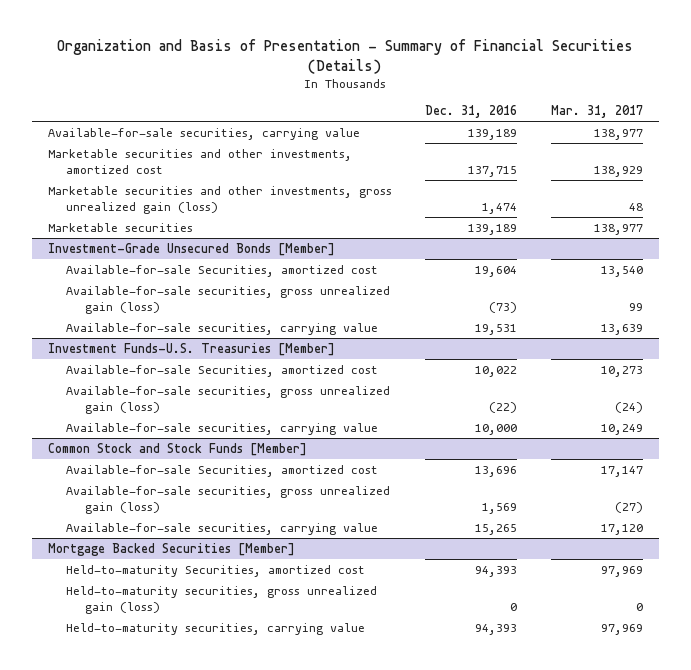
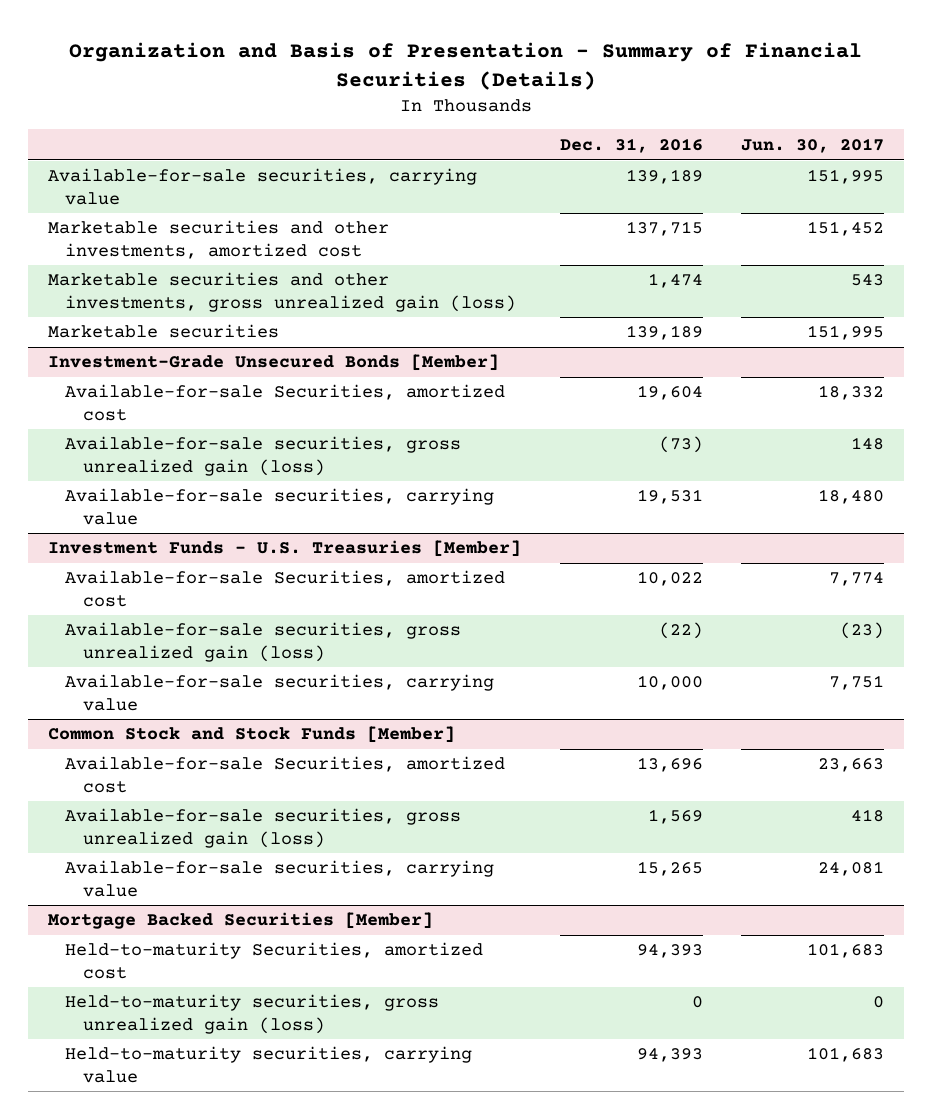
[550,105,643,119] Mar. 31, 2017 -> none
none -> [741,137,885,153] Jun. 30, 2017
[48,342,336,356] Investment Funds-U.S. Treasuries [Member] -> [47,540,521,558] Investment Funds - U.S. Treasuries [Member]

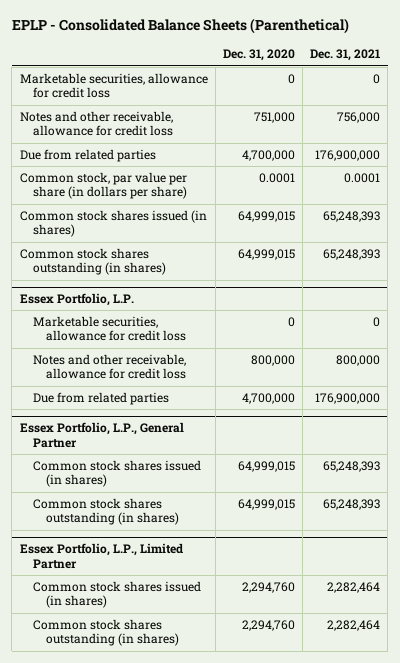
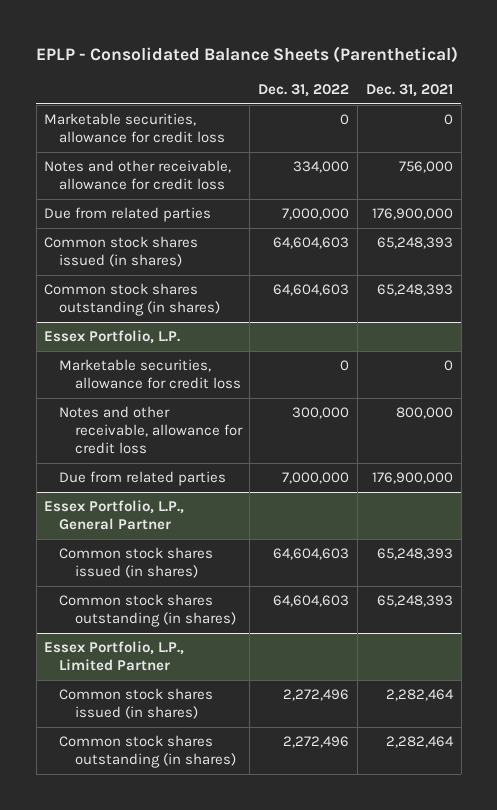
[222,49,295,62] Dec. 31, 2020 -> none
none -> [258,84,350,98] Dec. 31, 2022
[19,171,187,200] Common stock, par value per share (in dollars per share) -> none

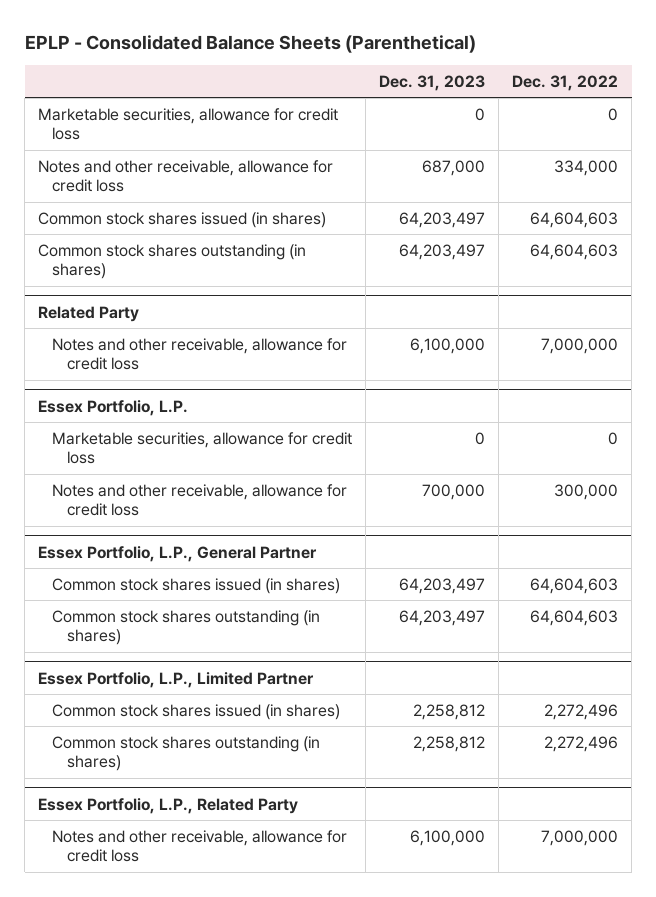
[365,84,453,98] Dec. 31, 2021 -> none
none -> [379,75,486,92] Dec. 31, 2023
[44,207,212,223] Due from related parties -> none
none -> [38,305,140,322] Related Party
none -> [52,337,348,371] Notes and other receivable, allowance for credit loss
[59,471,227,487] Due from related parties -> none
none -> [38,797,299,814] Essex Portfolio, L.P., Related Party
none -> [52,829,348,863] Notes and other receivable, allowance for credit loss

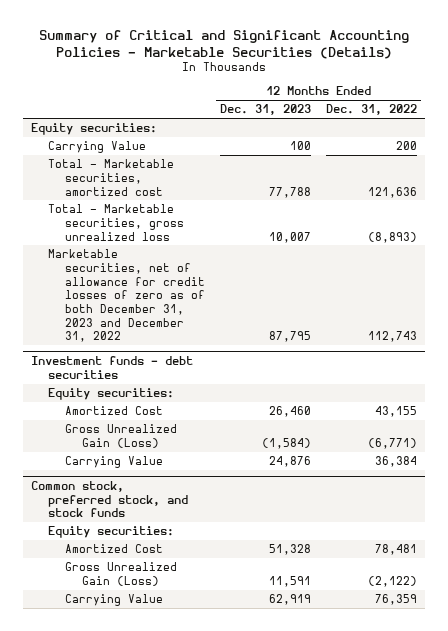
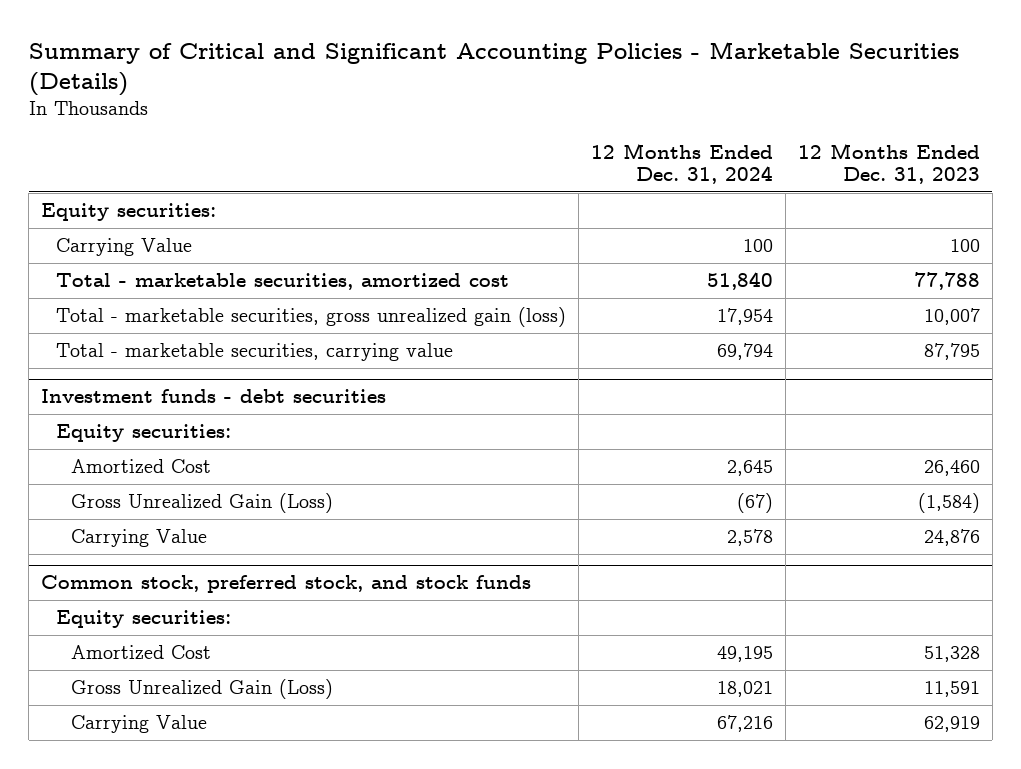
[326,104,418,116] Dec. 31, 2022 -> none
none -> [591,142,774,185] 12 Months Ended Dec. 31, 2024
[47,159,174,196] Total - Marketable securities, amortized cost -> [56,273,510,291] Total - marketable securities, amortized cost
[47,204,184,241] Total - Marketable securities, gross unrealized loss -> [56,307,567,328] Total - marketable securities, gross unrealized gain (loss)
[47,249,205,343] Marketable securities, net of allowance for credit losses of zero as of both December 31, 2023 and December 31, 2022 -> [56,343,454,362] Total - marketable securities, carrying value

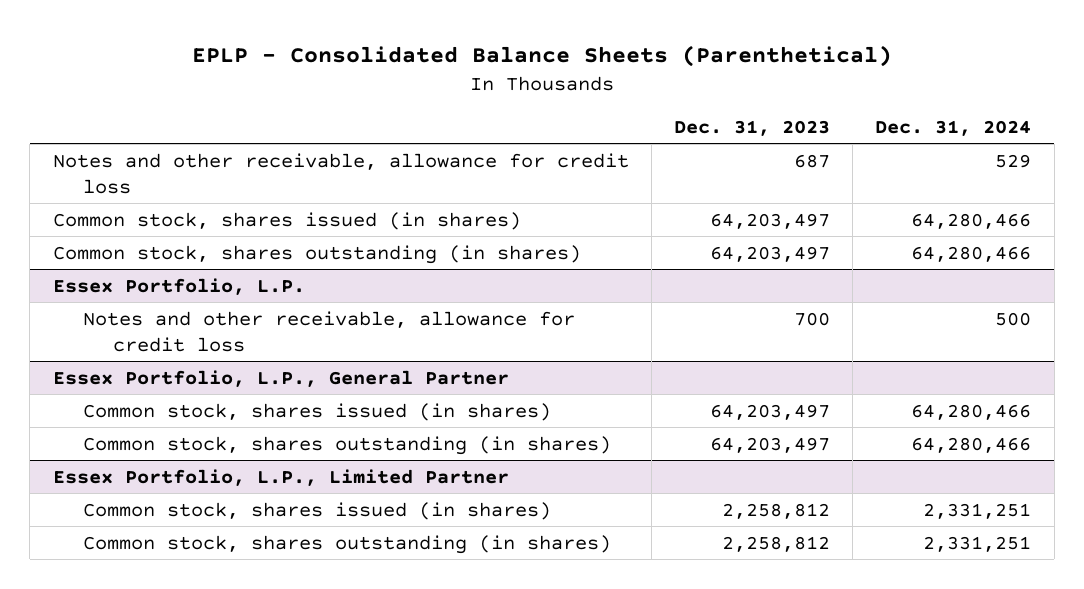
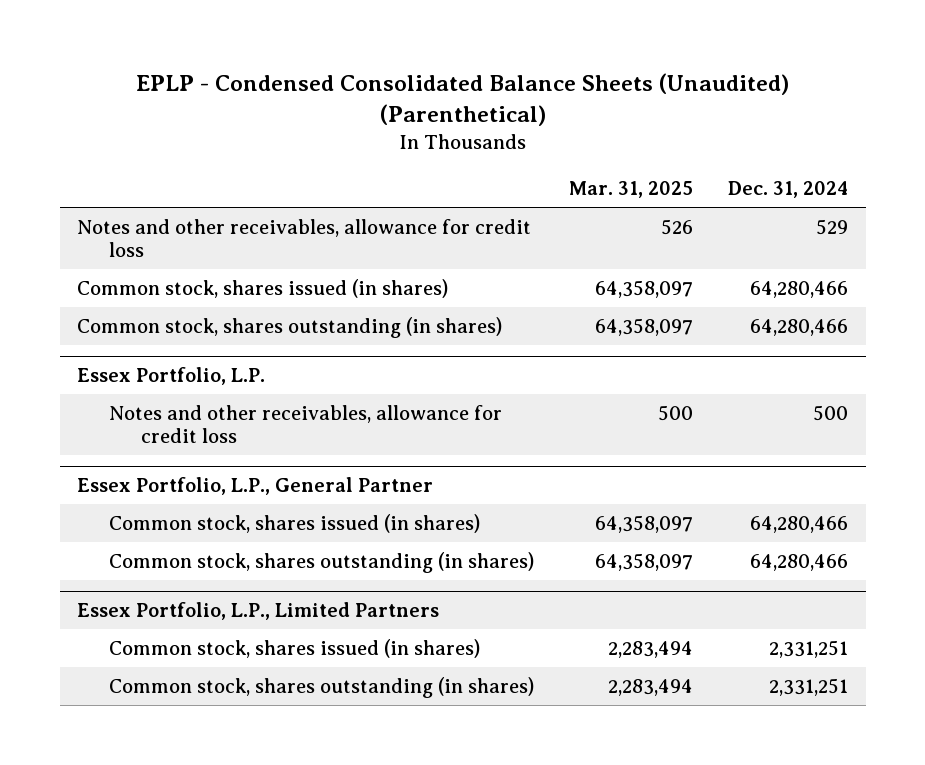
[191,44,892,67] EPLP - Consolidated Balance Sheets (Parenthetical) -> [135,73,789,127] EPLP - Condensed Consolidated Balance Sheets (Unaudited) (Parenthetical)
[673,119,830,136] Dec. 31, 2023 -> none
none -> [569,181,694,199] Mar. 31, 2025
[52,152,629,194] Notes and other receivable, allowance for credit loss -> [77,218,532,258] Notes and other receivables, allowance for credit loss
[82,310,575,352] Notes and other receivable, allowance for credit loss -> [109,404,503,444] Notes and other receivables, allowance for credit loss
[52,468,509,486] Essex Portfolio, L.P., Limited Partner -> [77,602,440,621] Essex Portfolio, L.P., Limited Partners

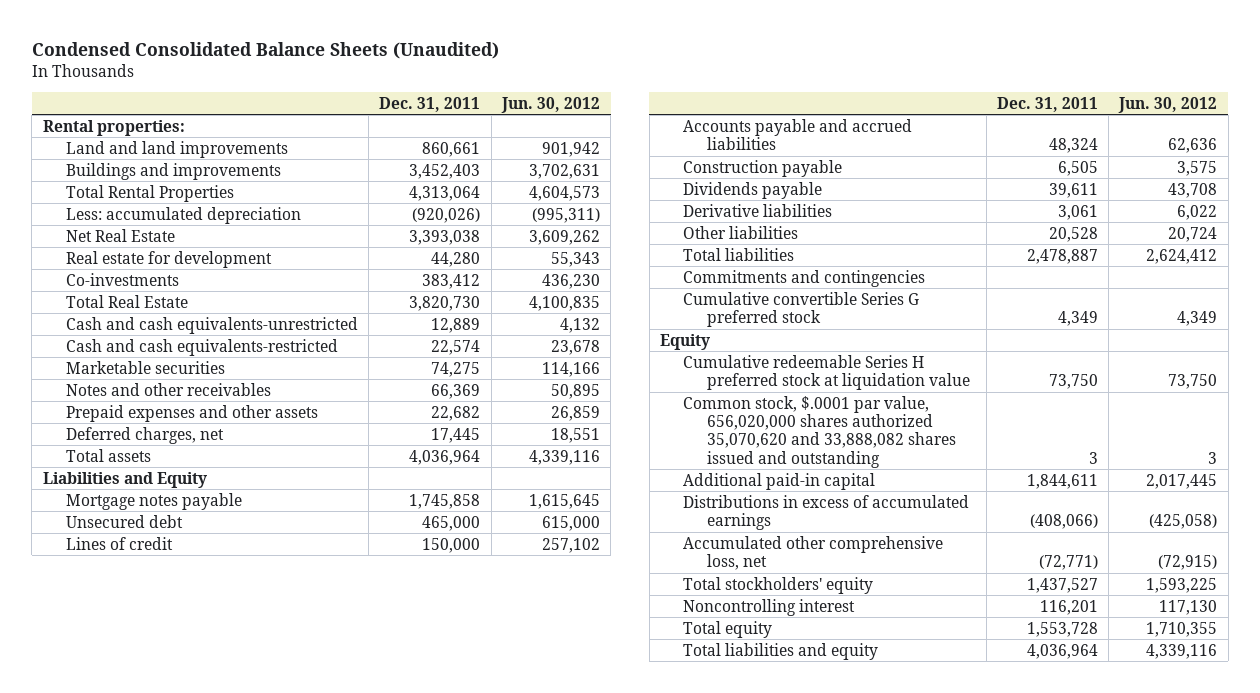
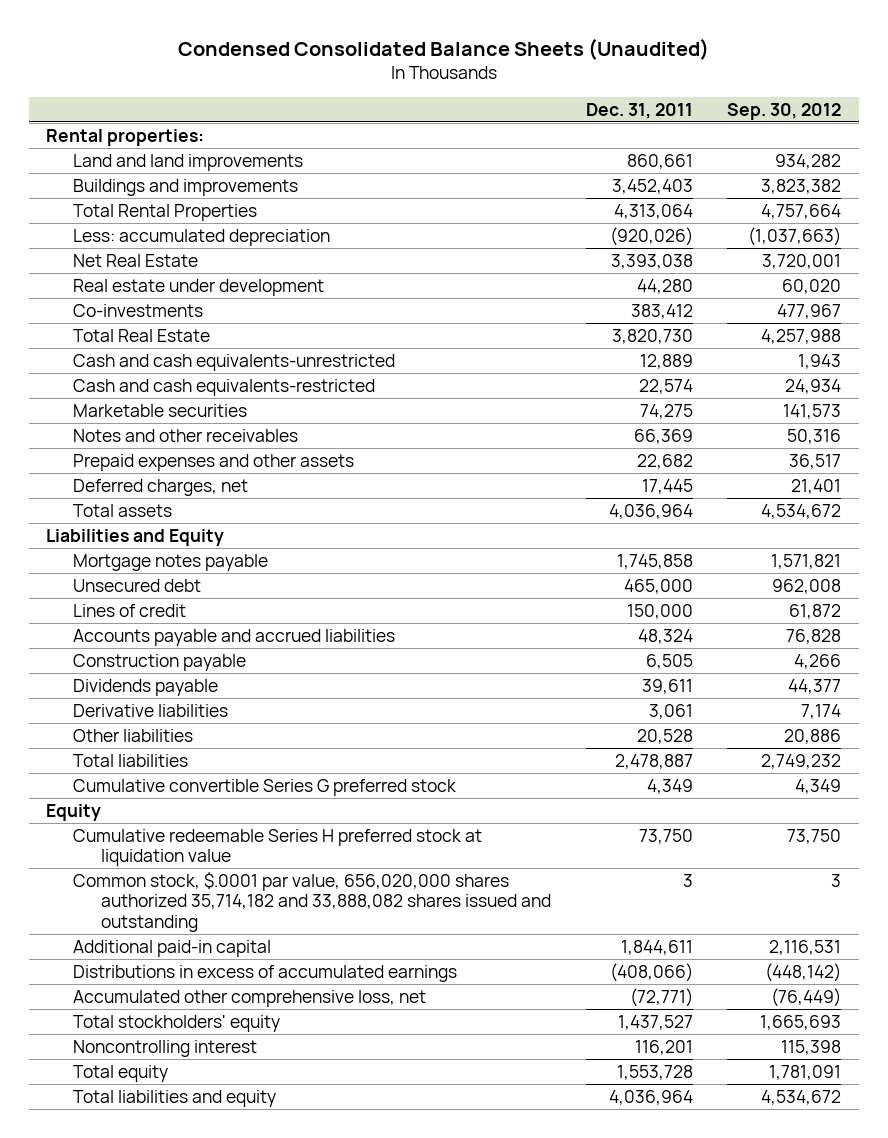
[500,96,600,113] Jun. 30, 2012 -> none
none -> [727,102,842,120] Sep. 30, 2012
[65,250,272,268] Real estate for development -> [73,278,325,296] Real estate under development
[683,269,926,287] Commitments and contingencies -> none
[683,395,956,468] Common stock, $.0001 par value, 656,020,000 shares authorized 35,070,620 and 33,888,082 shares issued and outstanding -> [73,871,551,932] Common stock, $.0001 par value, 656,020,000 shares authorized 35,714,182 and 33,888,082 shares issued and outstanding

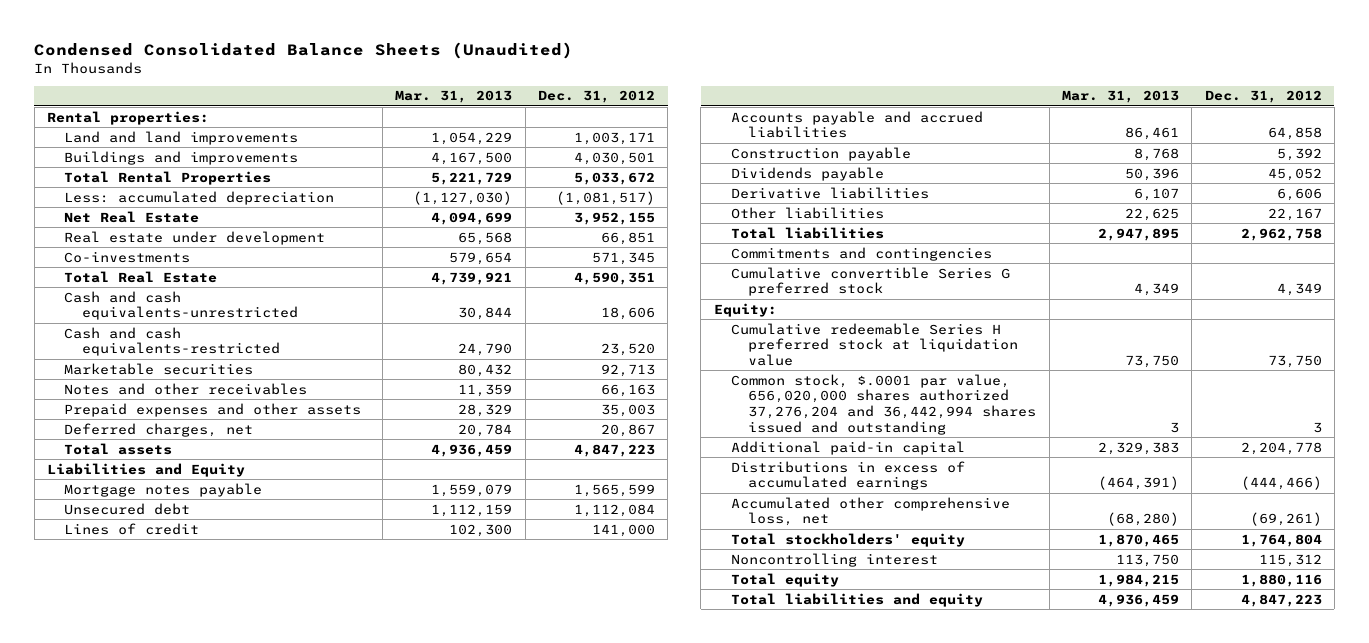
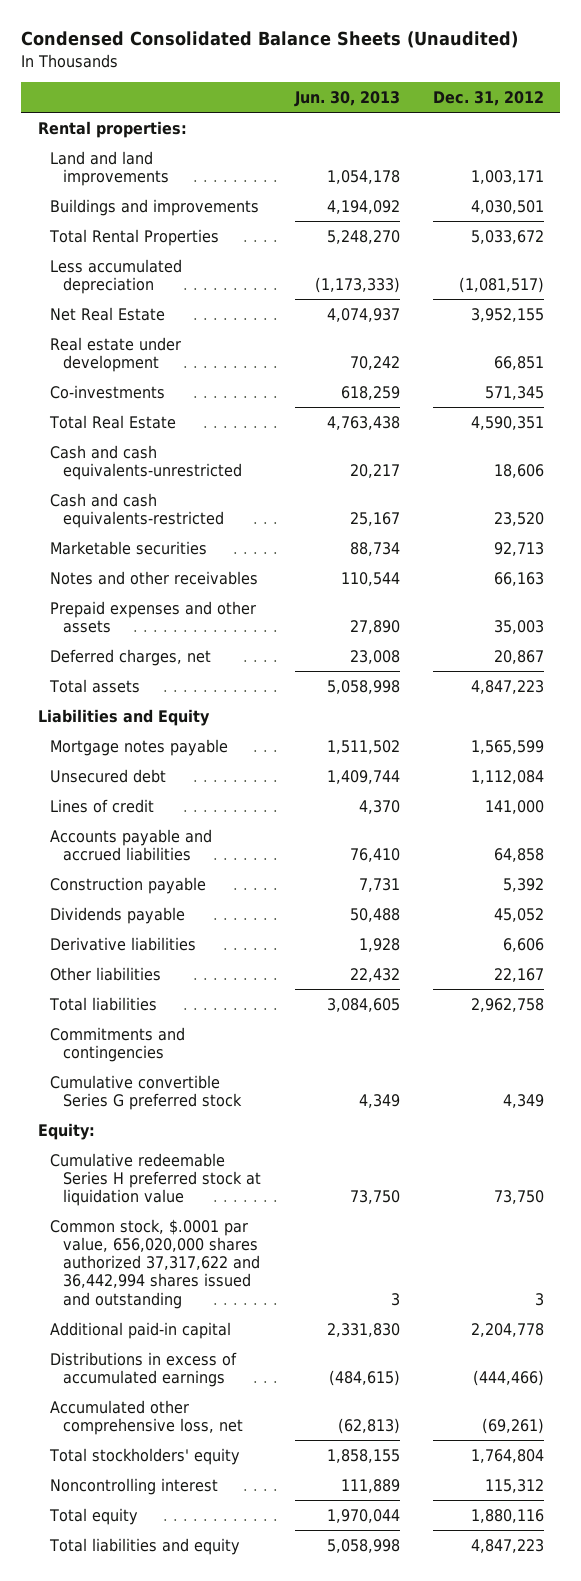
[395,90,513,104] Mar. 31, 2013 -> none
none -> [293,91,400,108] Jun. 30, 2013
[64,190,335,205] Less: accumulated depreciation -> [50,258,183,294] Less accumulated depreciation
[730,373,1037,435] Common stock, $.0001 par value, 656,020,000 shares authorized 37,276,204 and 36,442,994 shares issued and outstanding -> [50,1218,261,1309] Common stock, $.0001 par value, 656,020,000 shares authorized 37,317,622 and 36,442,994 shares issued and outstanding

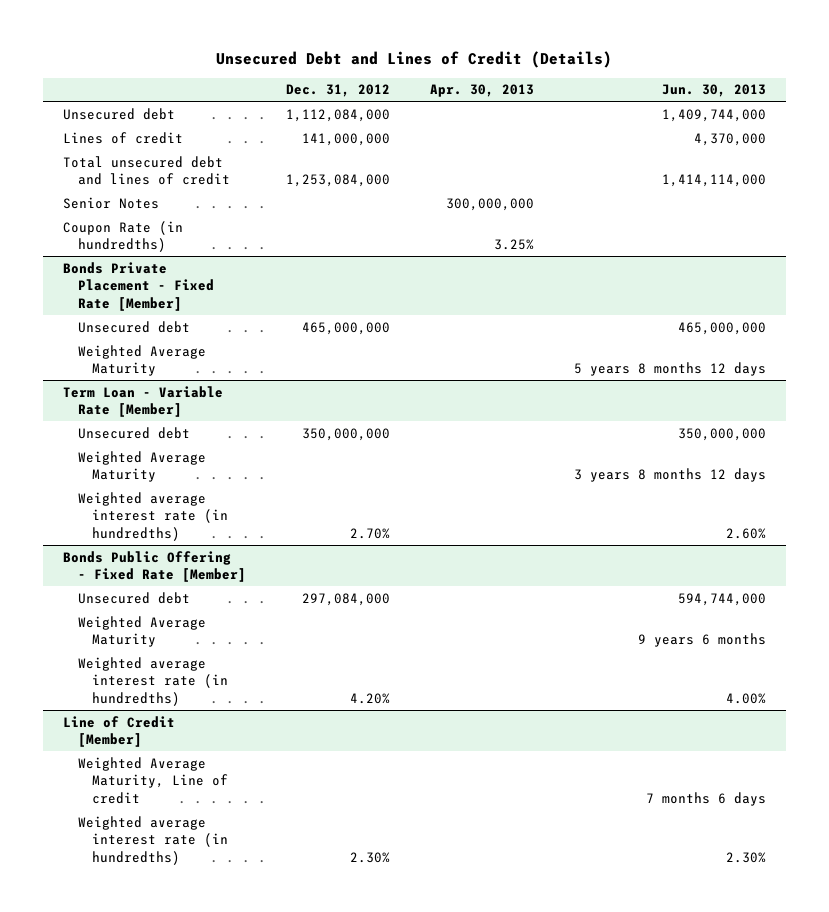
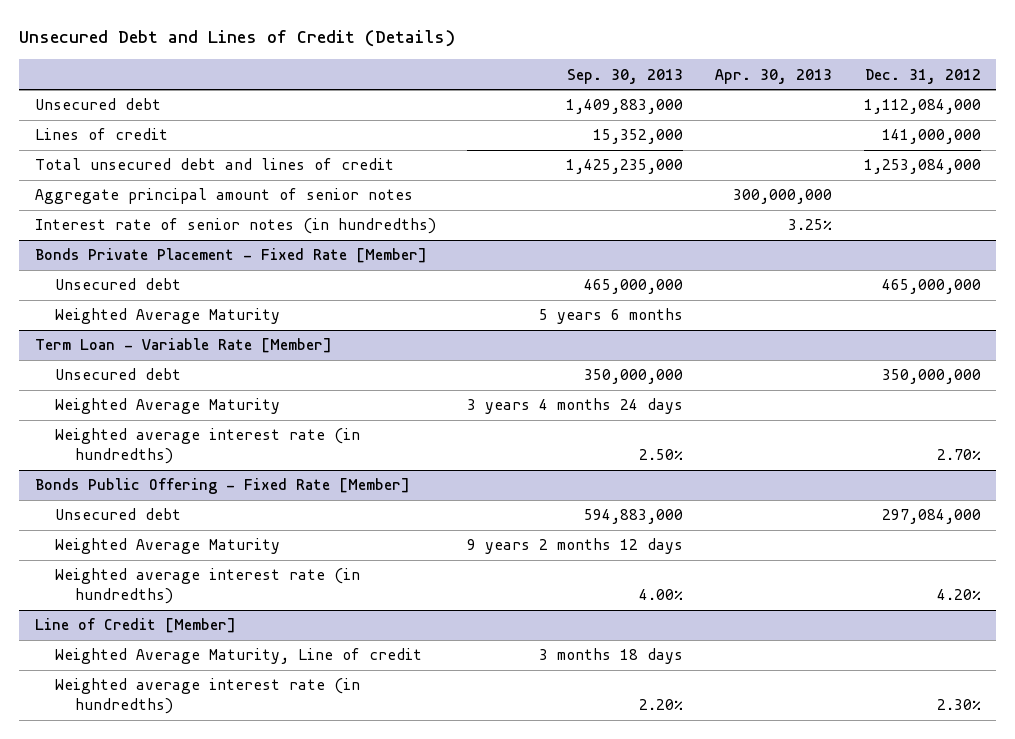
[661,84,766,98] Jun. 30, 2013 -> none
none -> [567,68,684,84] Sep. 30, 2013
[62,196,159,209] Senior Notes -> [34,188,413,205] Aggregate principal amount of senior notes
[62,220,183,253] Coupon Rate (in hundredths) -> [34,218,436,235] Interest rate of senior notes (in hundredths)

